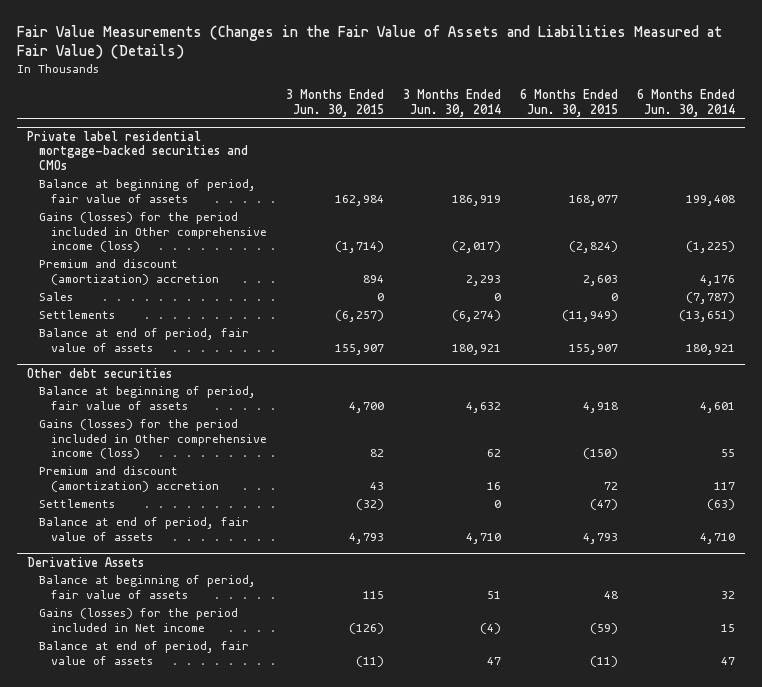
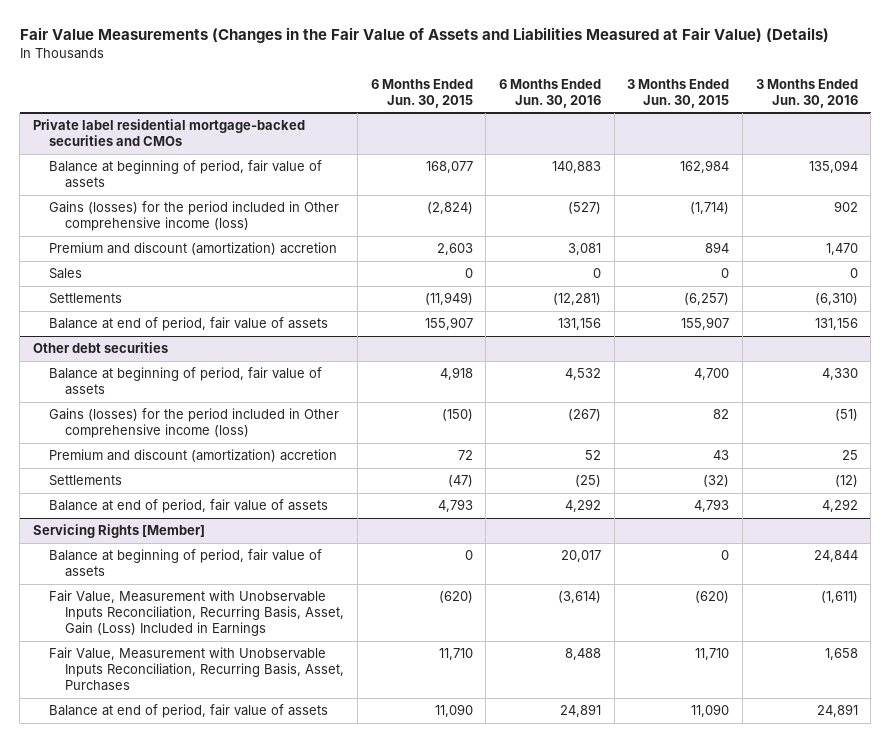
[403,89,502,117] 3 Months Ended Jun. 30, 2014 -> none
[637,89,736,117] 6 Months Ended Jun. 30, 2014 -> none
none -> [498,78,601,108] 6 Months Ended Jun. 30, 2016
none -> [755,78,858,108] 3 Months Ended Jun. 30, 2016
[26,556,144,567] Derivative Assets -> none
none -> [33,524,206,539] Servicing Rights [Member]
[362,590,384,599] 115 -> [721,550,730,561] 0
[604,590,619,599] 48 -> [464,550,473,561] 0
[38,608,238,632] Gains (losses) for the period included in Net income -> [49,590,345,637] Fair Value, Measurement with Unobservable Inputs Reconciliation, Recurring Basis, Asset, Gain (Loss) Included in Earnings
[348,622,384,634] (126) -> [695,591,730,604] (620)
[590,622,619,634] (59) -> [438,591,473,604] (620)
none -> [49,647,345,692] Fair Value, Measurement with Unobservable Inputs Reconciliation, Recurring Basis, Asset, Purchases
[355,655,384,667] (11) -> [691,704,730,718] 11,090
[590,655,619,667] (11) -> [434,704,473,718] 11,090

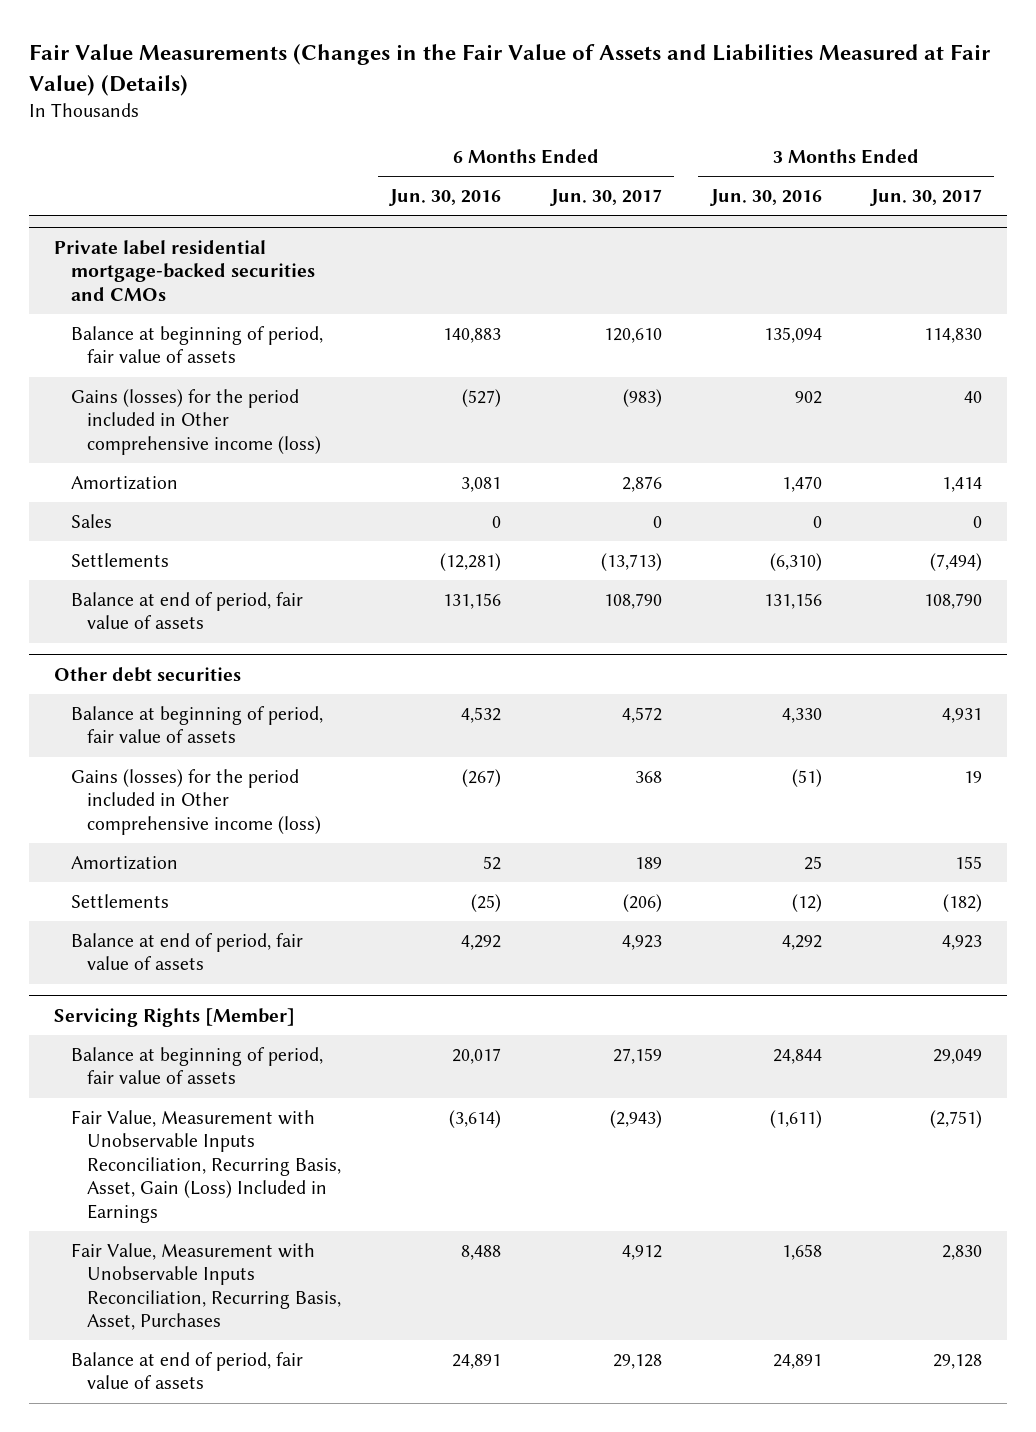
[370,78,473,108] 6 Months Ended Jun. 30, 2015 -> none
[627,78,730,108] 3 Months Ended Jun. 30, 2015 -> none
none -> [549,189,662,207] Jun. 30, 2017
none -> [869,189,982,207] Jun. 30, 2017
[49,242,338,256] Premium and discount (amortization) accretion -> [70,475,178,490] Amortization
[49,449,338,463] Premium and discount (amortization) accretion -> [70,855,178,870] Amortization

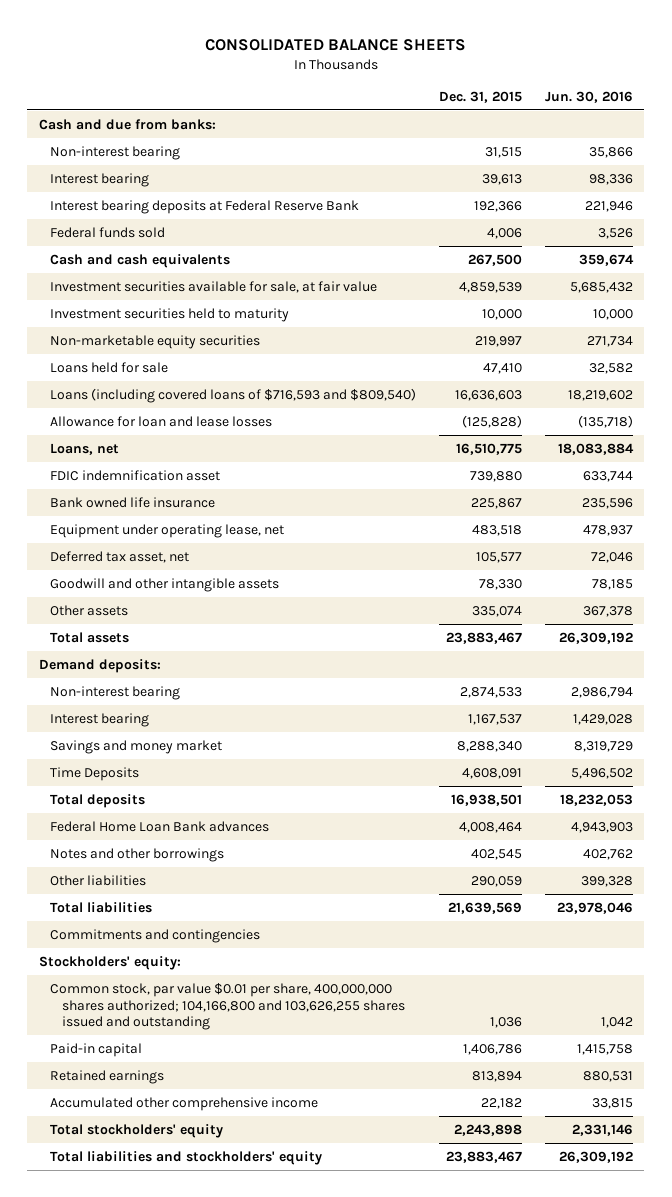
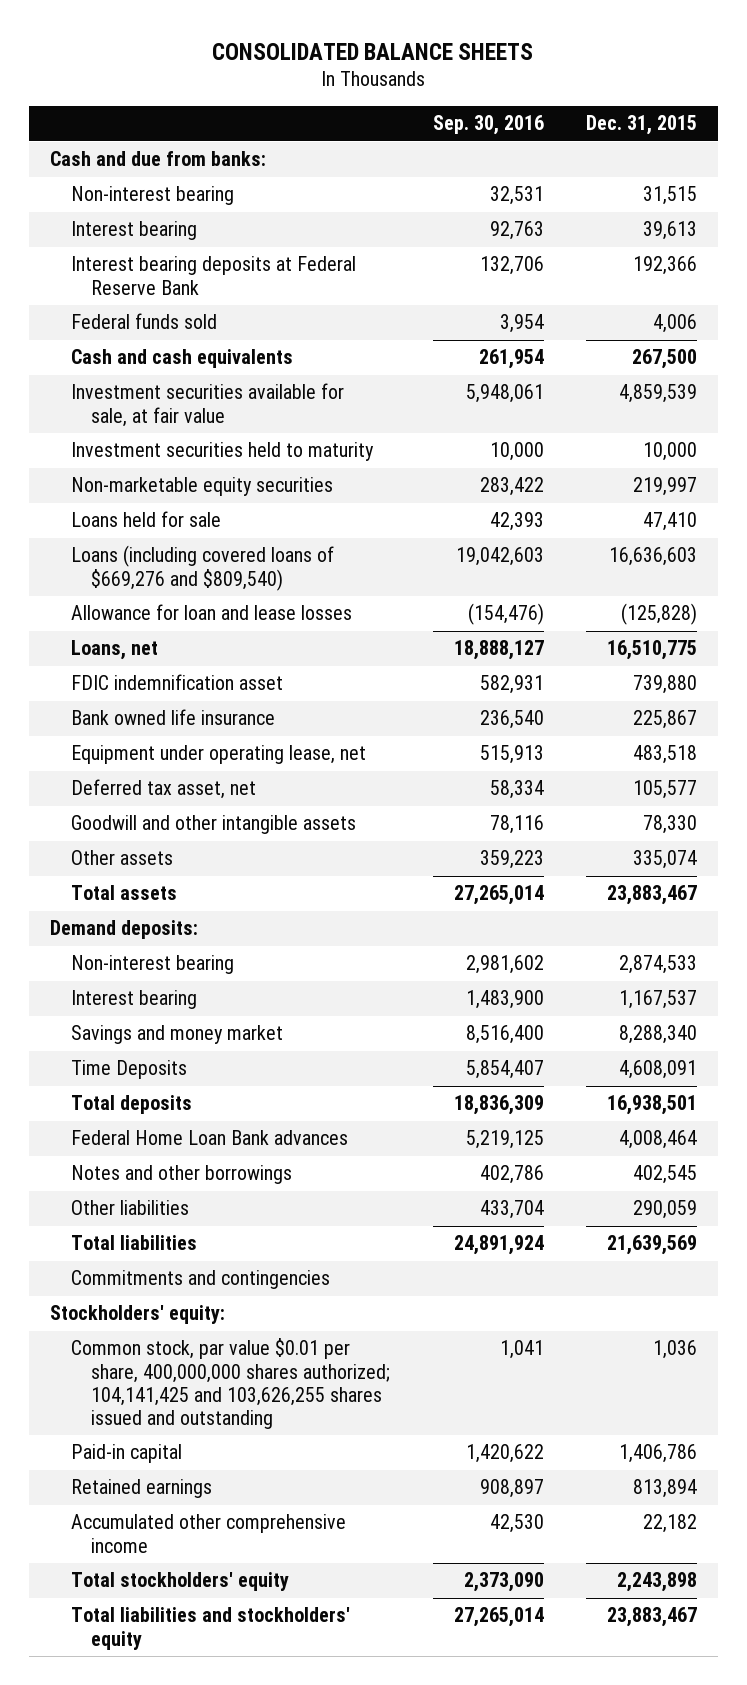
[544,90,633,103] Jun. 30, 2016 -> none
none -> [432,115,544,136] Sep. 30, 2016
[50,387,417,403] Loans (including covered loans of $716,593 and $809,540) -> [70,545,334,591] Loans (including covered loans of $669,276 and $809,540)
[50,982,405,1031] Common stock, par value $0.01 per share, 400,000,000 shares authorized; 104,166,800 and 103,626,255 shares issued and outstanding -> [70,1338,391,1429] Common stock, par value $0.01 per share, 400,000,000 shares authorized; 104,141,425 and 103,626,255 shares issued and outstanding

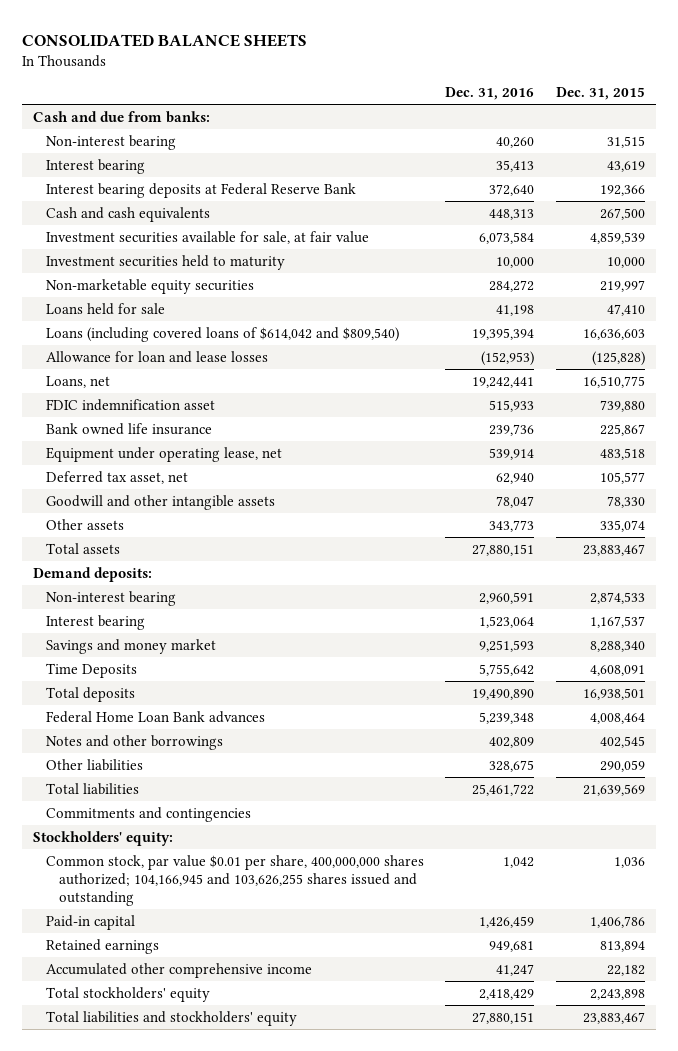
[432,115,544,136] Sep. 30, 2016 -> none
none -> [445,87,535,101] Dec. 31, 2016
[642,221,697,241] 39,613 -> [606,160,645,172] 43,619
[70,313,217,330] Federal funds sold -> none
[70,545,334,591] Loans (including covered loans of $669,276 and $809,540) -> [45,326,399,342] Loans (including covered loans of $614,042 and $809,540)
[70,1338,391,1429] Common stock, par value $0.01 per share, 400,000,000 shares authorized; 104,141,425 and 103,626,255 shares issued and outstanding -> [45,854,424,906] Common stock, par value $0.01 per share, 400,000,000 shares authorized; 104,166,945 and 103,626,255 shares issued and outstanding

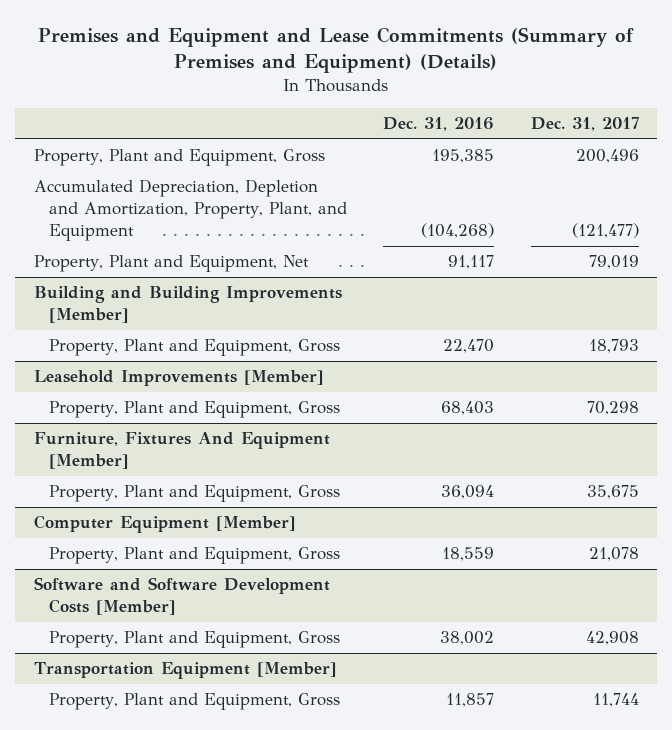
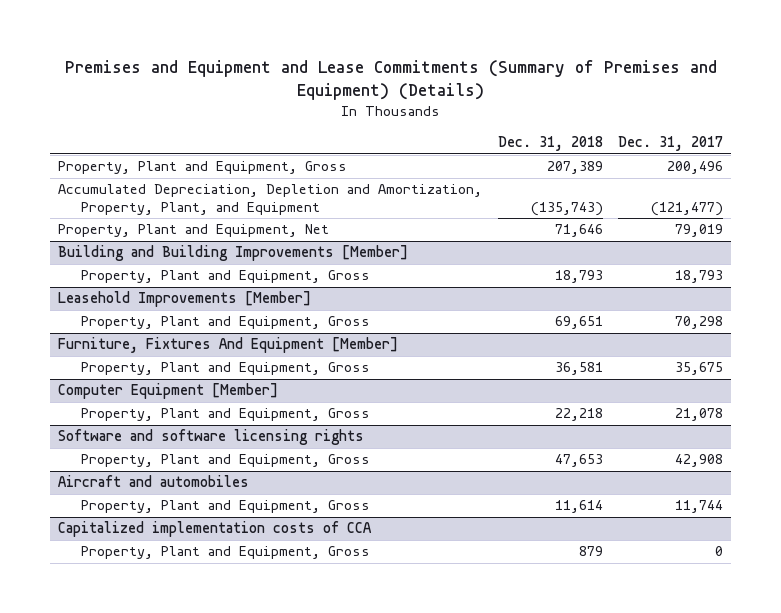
[383,117,495,132] Dec. 31, 2016 -> none
none -> [497,136,603,152] Dec. 31, 2018
[33,577,330,616] Software and Software Development Costs [Member] -> [58,429,365,446] Software and software licensing rights
[33,662,337,680] Transportation Equipment [Member] -> [58,475,250,488] Aircraft and automobiles
none -> [58,521,373,538] Capitalized implementation costs of CCA
none -> [81,546,371,560] Property, Plant and Equipment, Gross

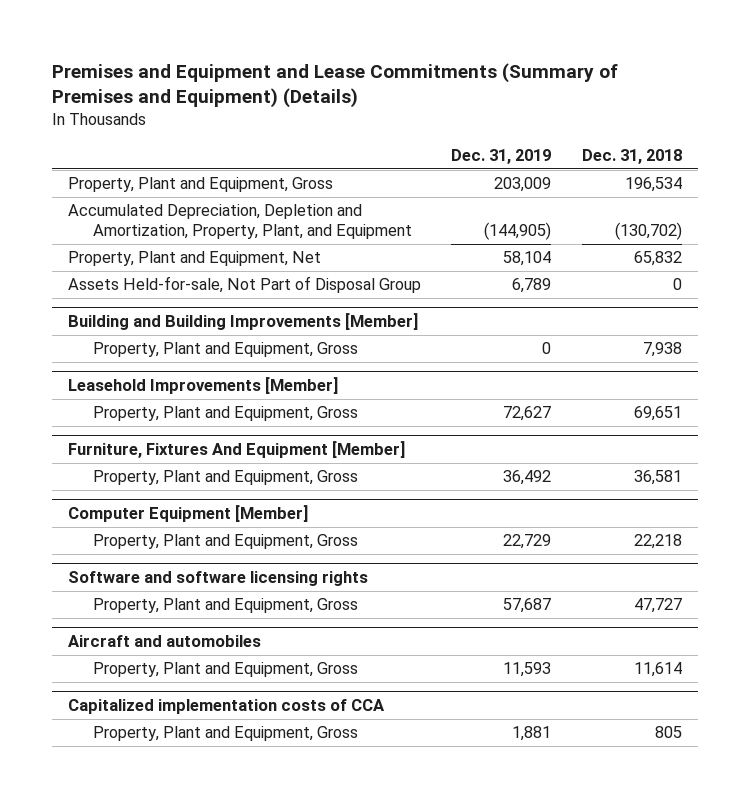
[617,136,723,152] Dec. 31, 2017 -> none
none -> [451,148,552,164] Dec. 31, 2019
[546,161,603,175] 207,389 -> [625,177,683,193] 196,534
[530,201,603,216] (135,743) -> [615,221,683,240] (130,702)
[554,224,603,238] 71,646 -> [634,251,683,267] 65,832
none -> [67,276,421,294] Assets Held-for-sale, Not Part of Disposal Group
[554,270,603,284] 18,793 -> [643,342,683,358] 7,938
[554,454,603,468] 47,653 -> [634,598,683,614] 47,727
[578,546,603,557] 879 -> [655,726,683,739] 805

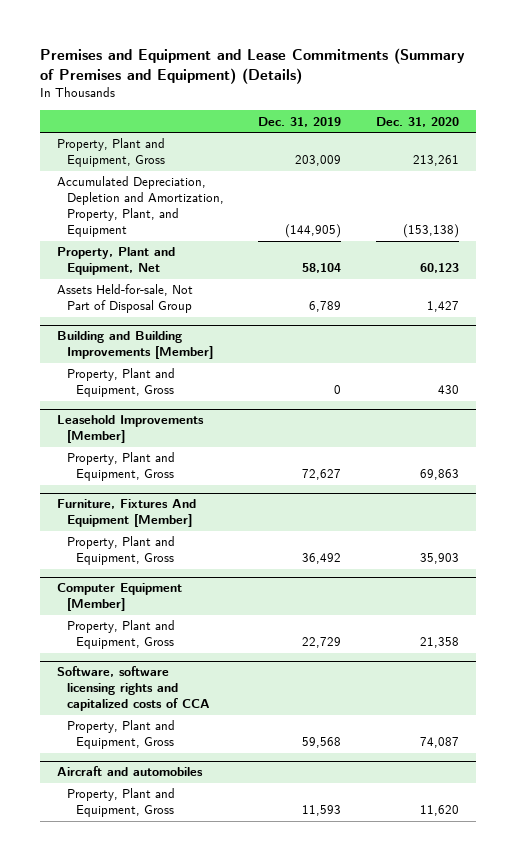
[582,148,683,164] Dec. 31, 2018 -> none
none -> [376,116,460,127] Dec. 31, 2020
[67,571,368,587] Software and software licensing rights -> [57,666,210,712] Software, software licensing rights and capitalized costs of CCA
[503,598,552,614] 57,687 -> [302,737,342,749] 59,568
[67,699,385,715] Capitalized implementation costs of CCA -> none
[92,726,358,742] Property, Plant and Equipment, Gross -> none

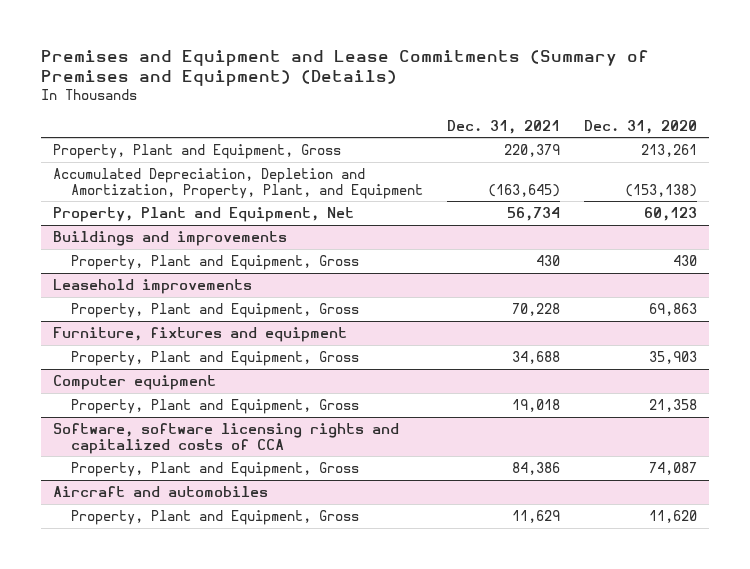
[258,116,342,127] Dec. 31, 2019 -> none
none -> [446,119,560,134] Dec. 31, 2021
[57,284,194,314] Assets Held-for-sale, Not Part of Disposal Group -> none
[57,331,213,360] Building and Building Improvements [Member] -> [53,230,288,246] Buildings and improvements
[57,415,205,444] Leasehold Improvements [Member] -> [53,278,253,294] Leasehold improvements
[57,499,197,528] Furniture, Fixtures And Equipment [Member] -> [53,326,348,342] Furniture, fixtures and equipment
[57,583,183,612] Computer Equipment [Member] -> [53,374,217,390] Computer equipment

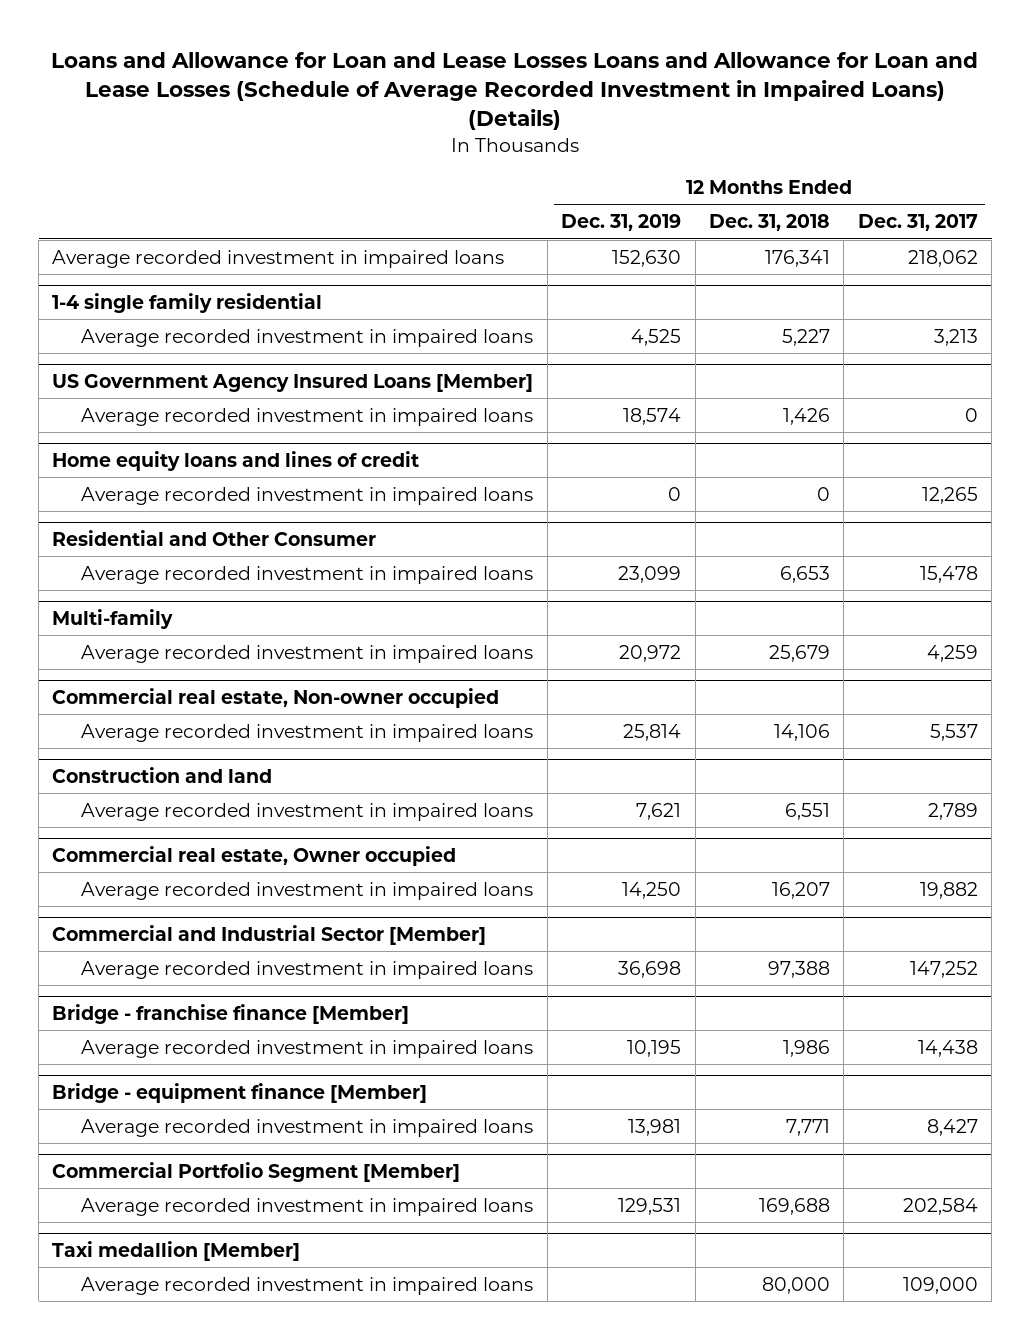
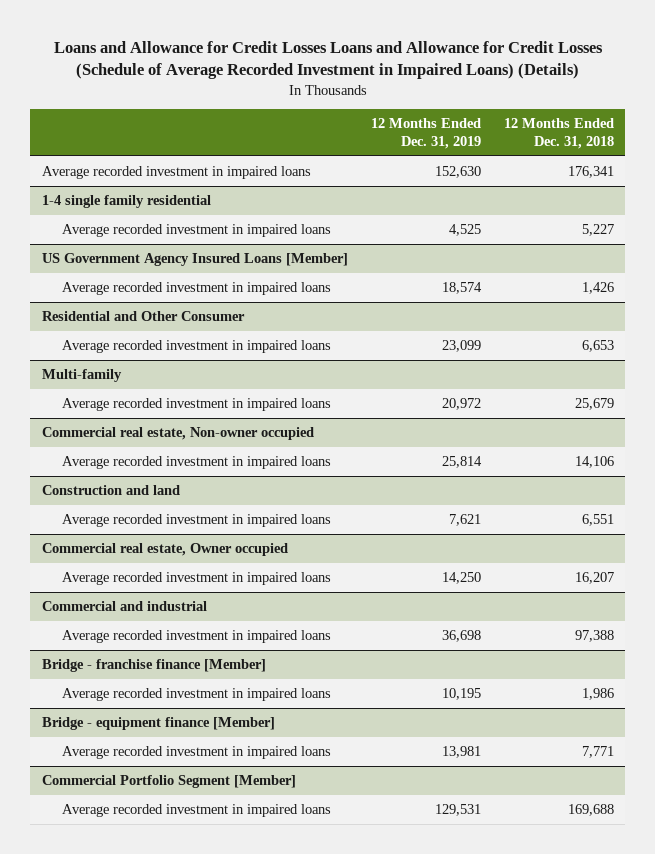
[51,51,979,131] Loans and Allowance for Loan and Lease Losses Loans and Allowance for Loan and Lease Losses (Schedule of Average Recorded Investment in Impaired Loans) (Details) -> [53,40,603,80] Loans and Allowance for Credit Losses Loans and Allowance for Credit Losses (Schedule of Average Recorded Investment in Impaired Loans) (Details)
[857,214,978,232] Dec. 31, 2017 -> none
[52,451,420,472] Home equity loans and lines of credit -> none
[80,486,533,505] Average recorded investment in impaired loans -> none
[52,925,487,946] Commercial and Industrial Sector [Member] -> [41,601,207,612] Commercial and industrial
[52,1241,301,1262] Taxi medallion [Member] -> none
[80,1276,533,1295] Average recorded investment in impaired loans -> none

